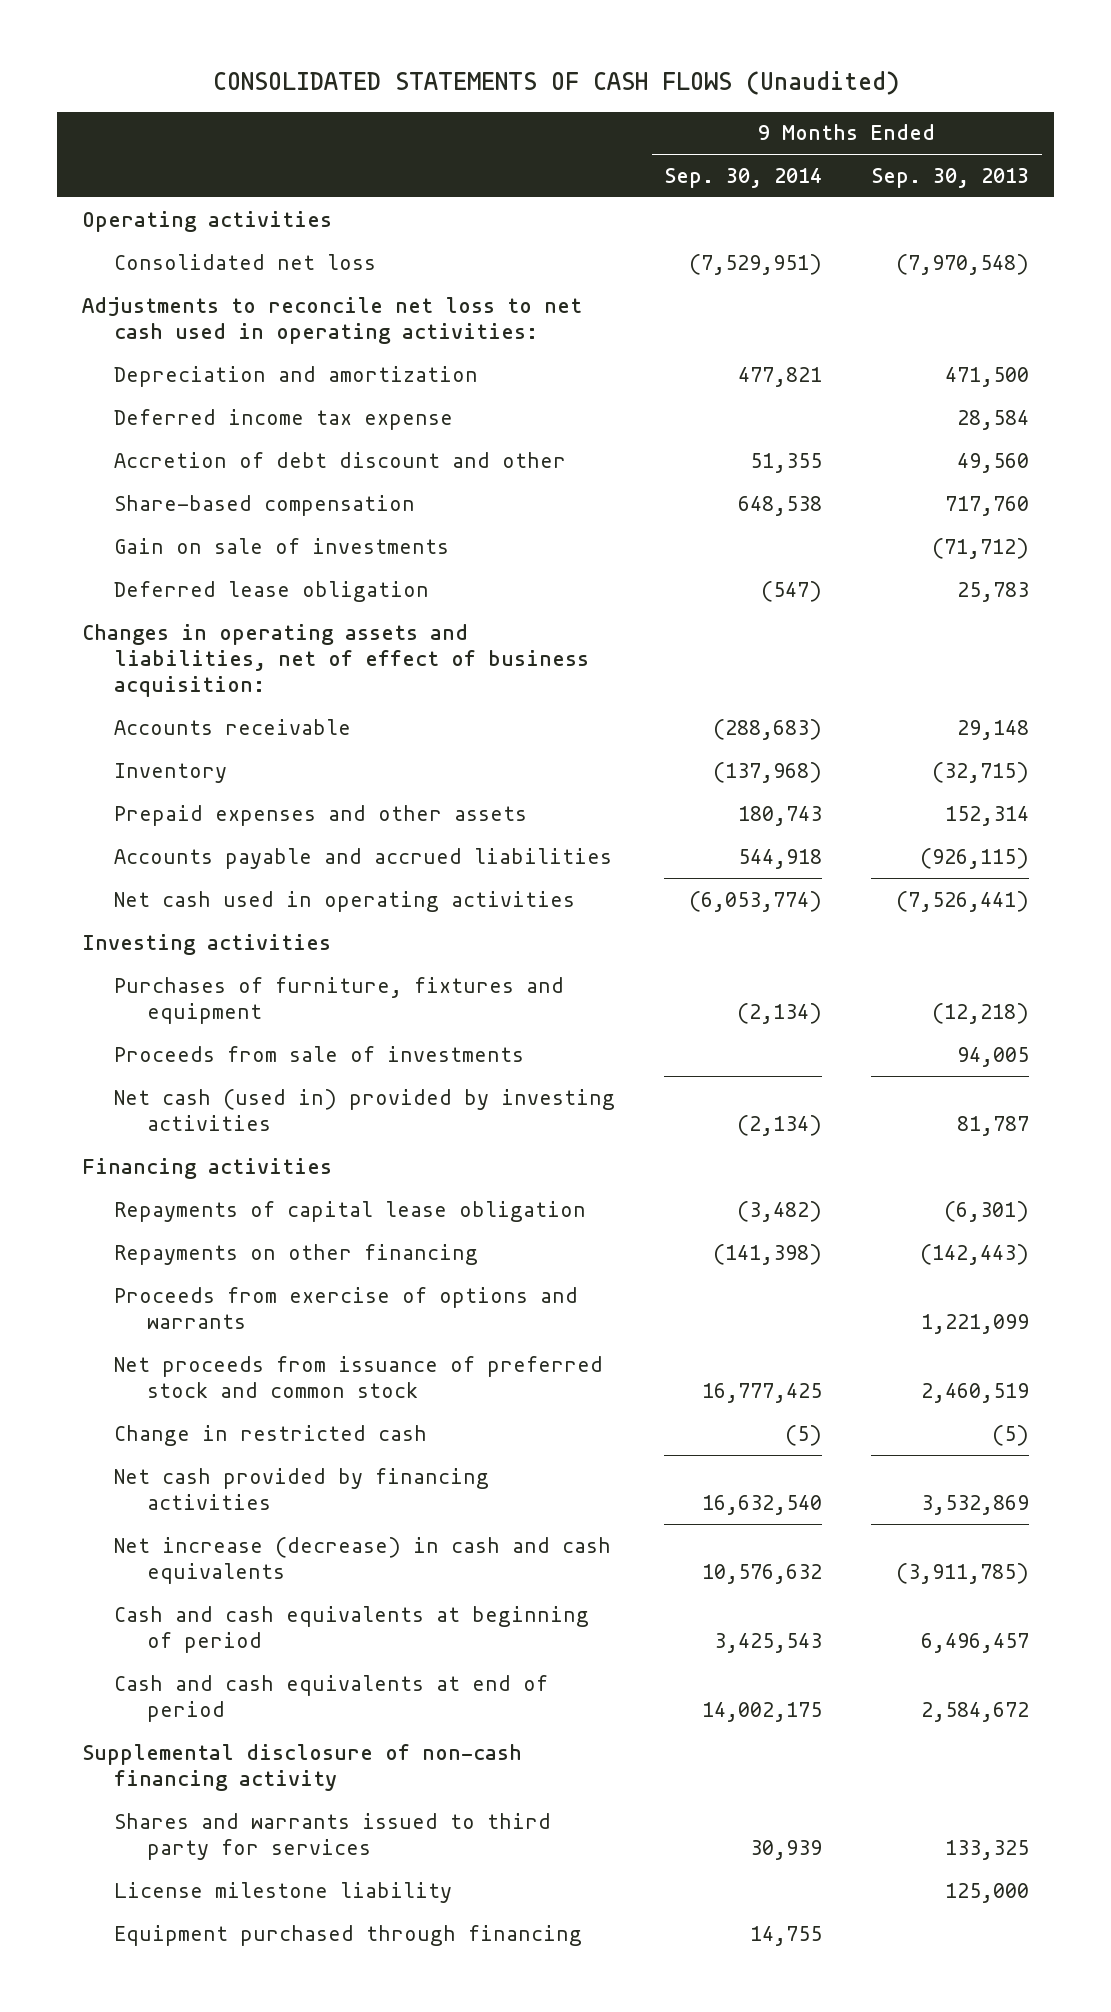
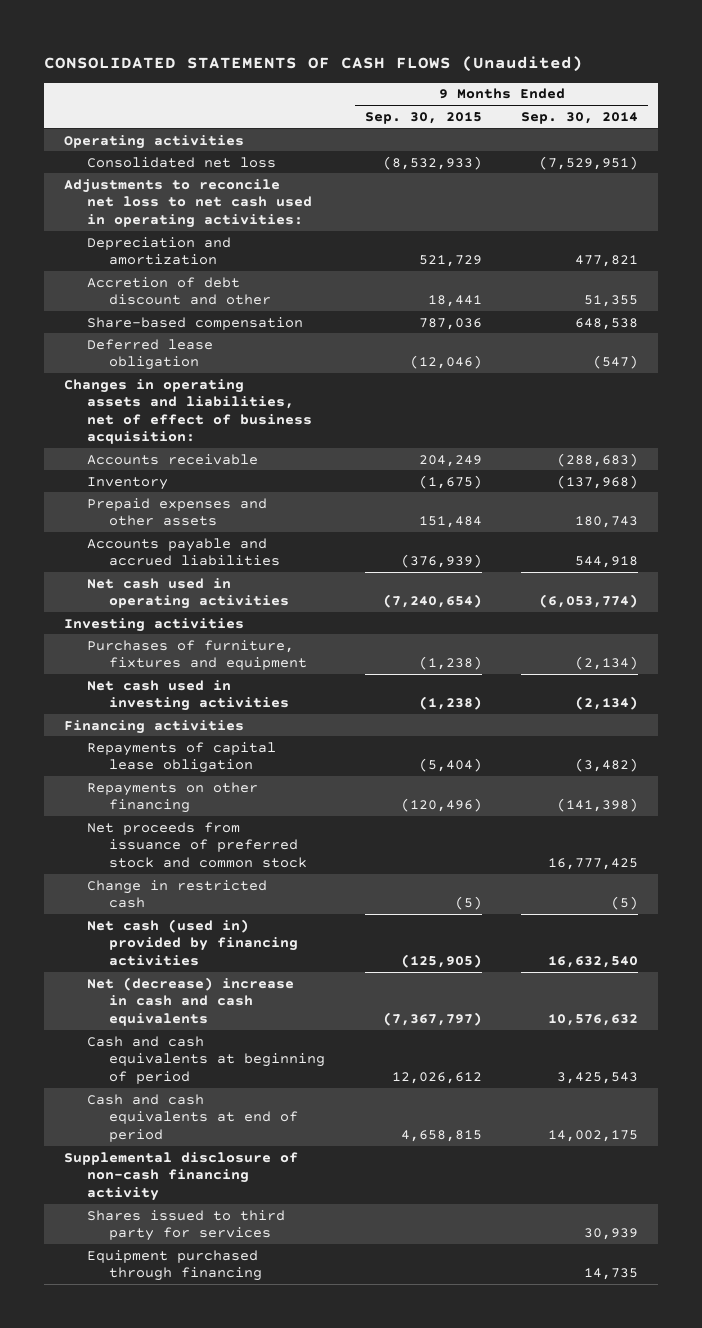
[871,168,1030,189] Sep. 30, 2013 -> none
none -> [364,111,482,124] Sep. 30, 2015
[114,408,454,430] Deferred income tax expense -> none
[114,537,450,554] Gain on sale of investments -> none
[114,1045,525,1062] Proceeds from sale of investments -> none
[114,1088,616,1131] Net cash (used in) provided by investing activities -> [86,679,290,712] Net cash used in investing activities
[114,1286,579,1329] Proceeds from exercise of options and warrants -> none
[114,1467,490,1510] Net cash provided by financing activities -> [86,918,299,966] Net cash (used in) provided by financing activities
[114,1536,612,1584] Net increase (decrease) in cash and cash equivalents -> [86,976,294,1026] Net (decrease) increase in cash and cash equivalents
[114,1881,453,1903] License milestone liability -> none
[114,1812,552,1860] Shares and warrants issued to third party for services -> [86,1209,285,1242] Shares issued to third party for services
[750,1925,823,1946] 14,755 -> [584,1268,639,1281] 14,735

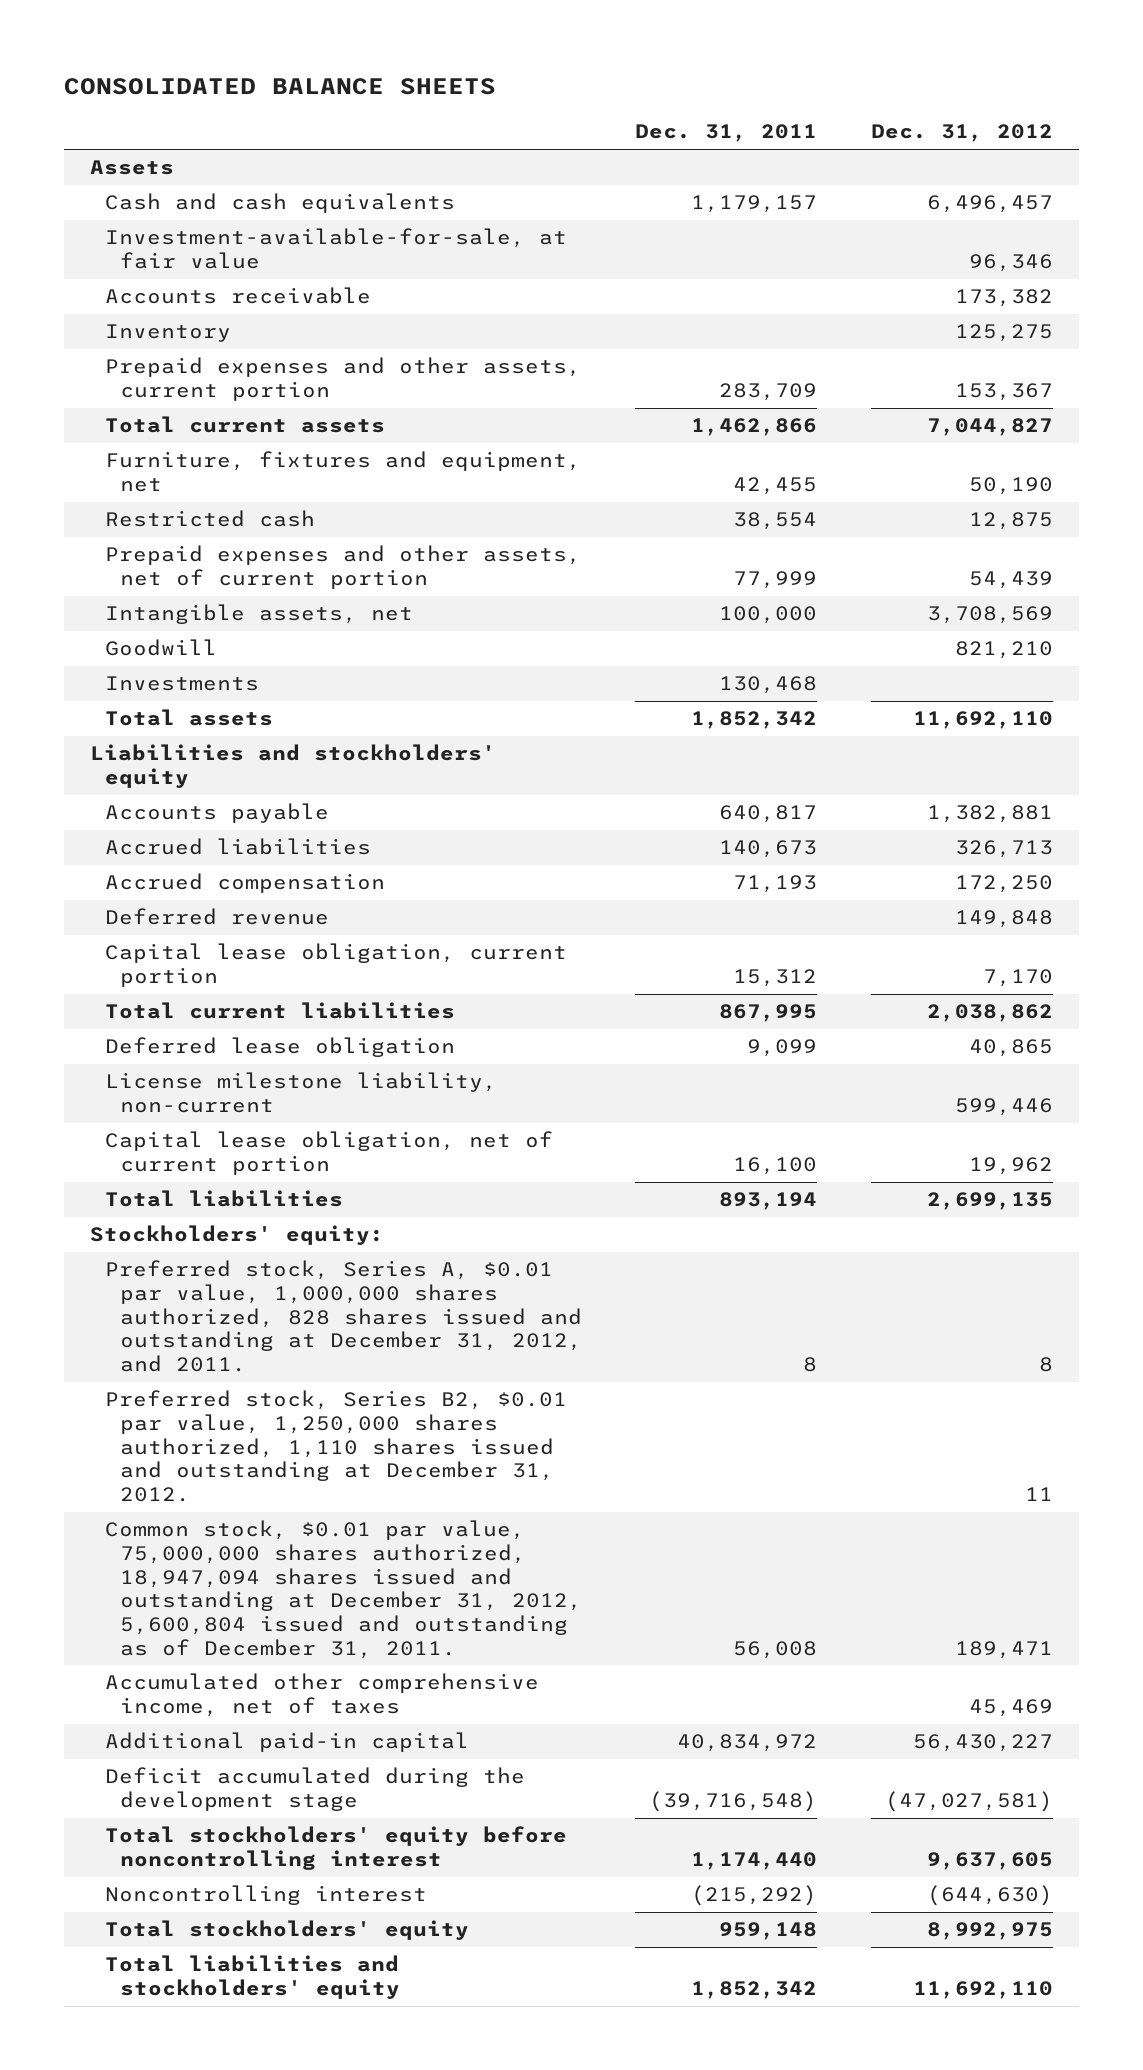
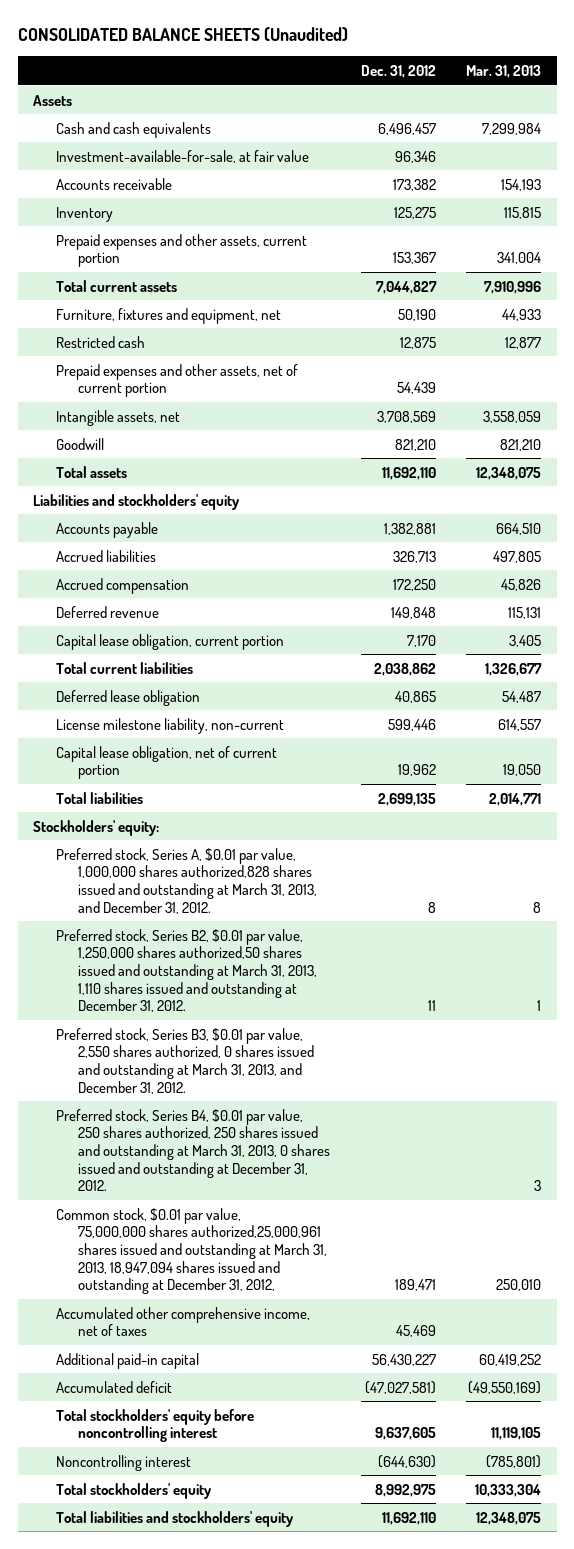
[63,78,496,96] CONSOLIDATED BALANCE SHEETS -> [17,27,348,42] CONSOLIDATED BALANCE SHEETS (Unaudited)
[635,124,818,143] Dec. 31, 2011 -> none
none -> [466,65,542,79] Mar. 31, 2013
[105,676,260,692] Investments -> none
[105,1260,583,1372] Preferred stock, Series A, $0.01 par value, 1,000,000 shares authorized, 828 shares issued and outstanding at December 31, 2012, and 2011. -> [55,847,318,914] Preferred stock, Series A, $0.01 par value, 1,000,000 shares authorized,828 shares issued and outstanding at March 31, 2013, and December 31, 2012.
[105,1390,568,1502] Preferred stock, Series B2, $0.01 par value, 1,250,000 shares authorized, 1,110 shares issued and outstanding at December 31, 2012. -> [55,928,318,1013] Preferred stock, Series B2, $0.01 par value, 1,250,000 shares authorized,50 shares issued and outstanding at March 31, 2013, 1,110 shares issued and outstanding at December 31, 2012.
none -> [55,1027,315,1094] Preferred stock, Series B3, $0.01 par value, 2,550 shares authorized, 0 shares issued and outstanding at March 31, 2013, and December 31, 2012.
none -> [55,1108,331,1192] Preferred stock, Series B4, $0.01 par value, 250 shares authorized, 250 shares issued and outstanding at March 31, 2013, 0 shares issued and outstanding at December 31, 2012.
[105,1520,583,1659] Common stock, $0.01 par value, 75,000,000 shares authorized, 18,947,094 shares issued and outstanding at December 31, 2012, 5,600,804 issued and outstanding as of December 31, 2011. -> [55,1207,328,1295] Common stock, $0.01 par value, 75,000,000 shares authorized,25,000,961 shares issued and outstanding at March 31, 2013, 18,947,094 shares issued and outstanding at December 31, 2012,
[105,1767,526,1812] Deficit accumulated during the development stage -> [55,1380,172,1393] Accumulated deficit

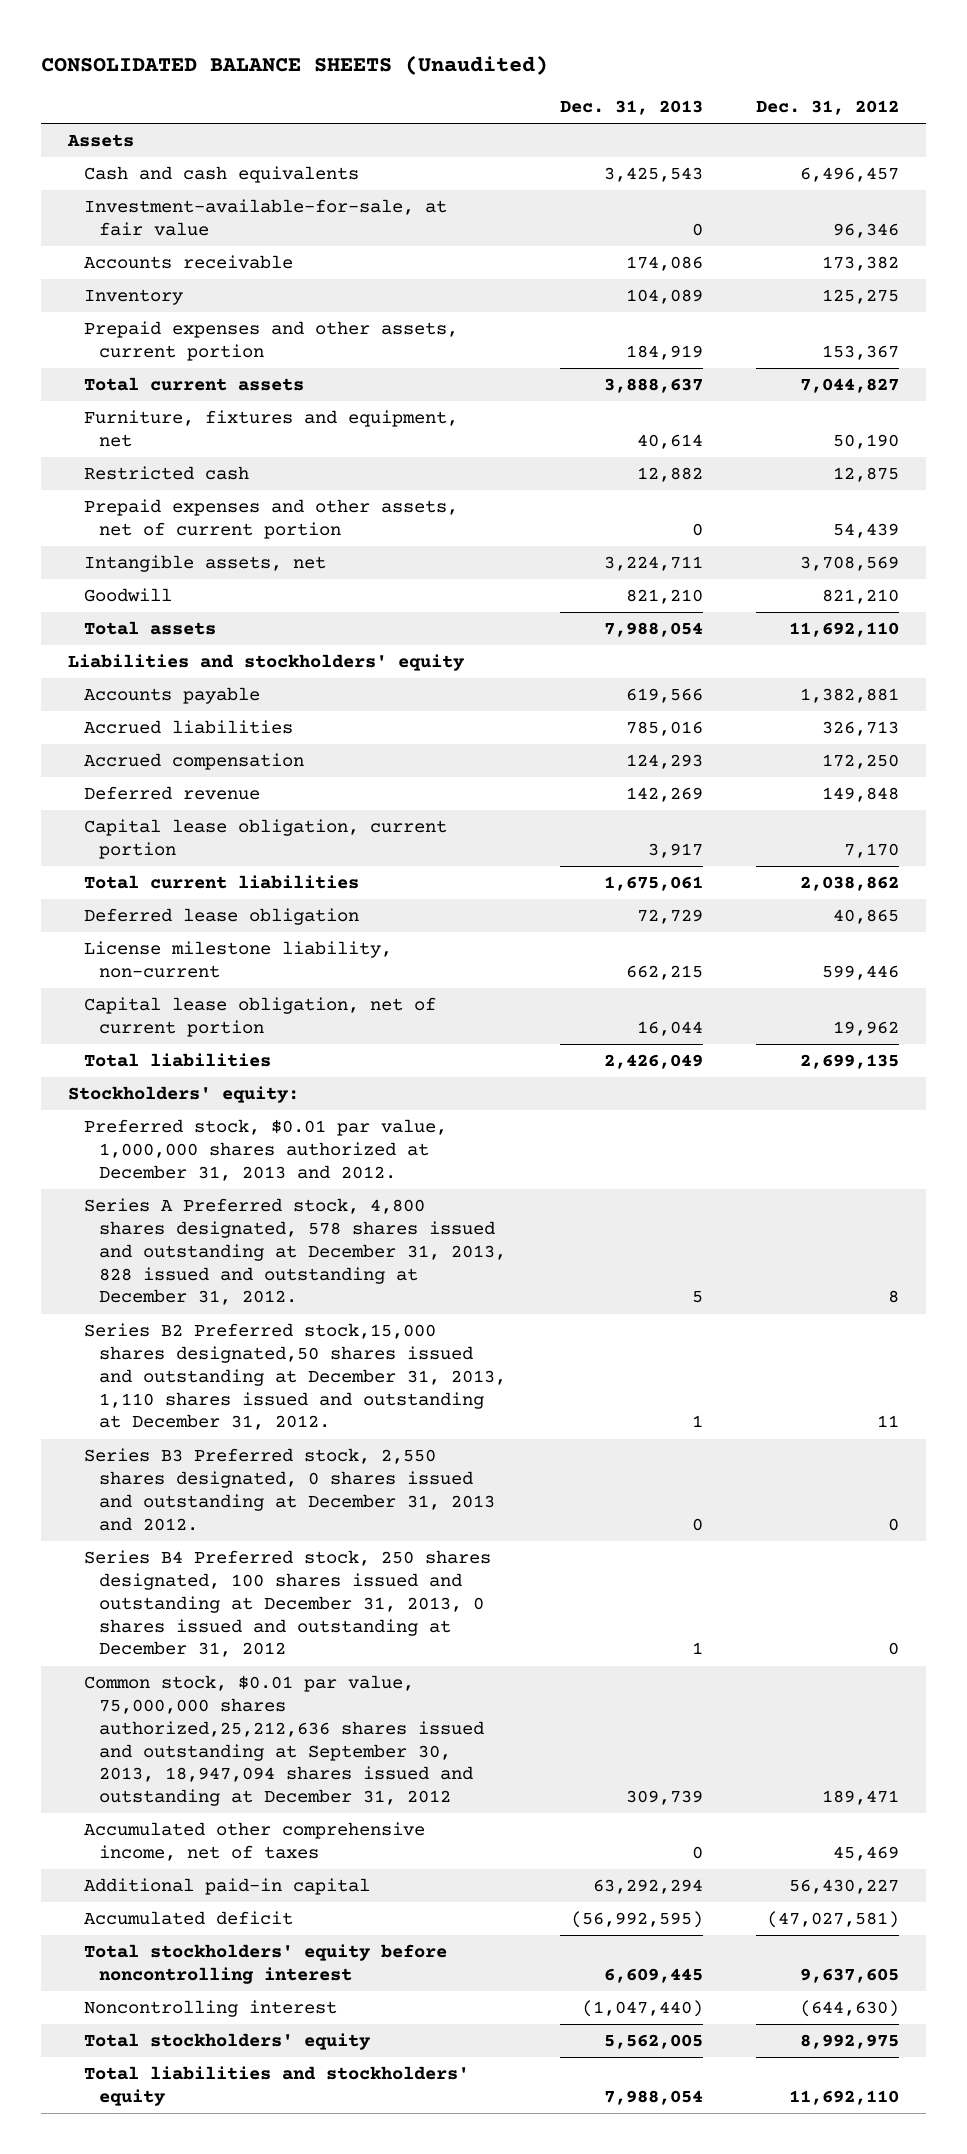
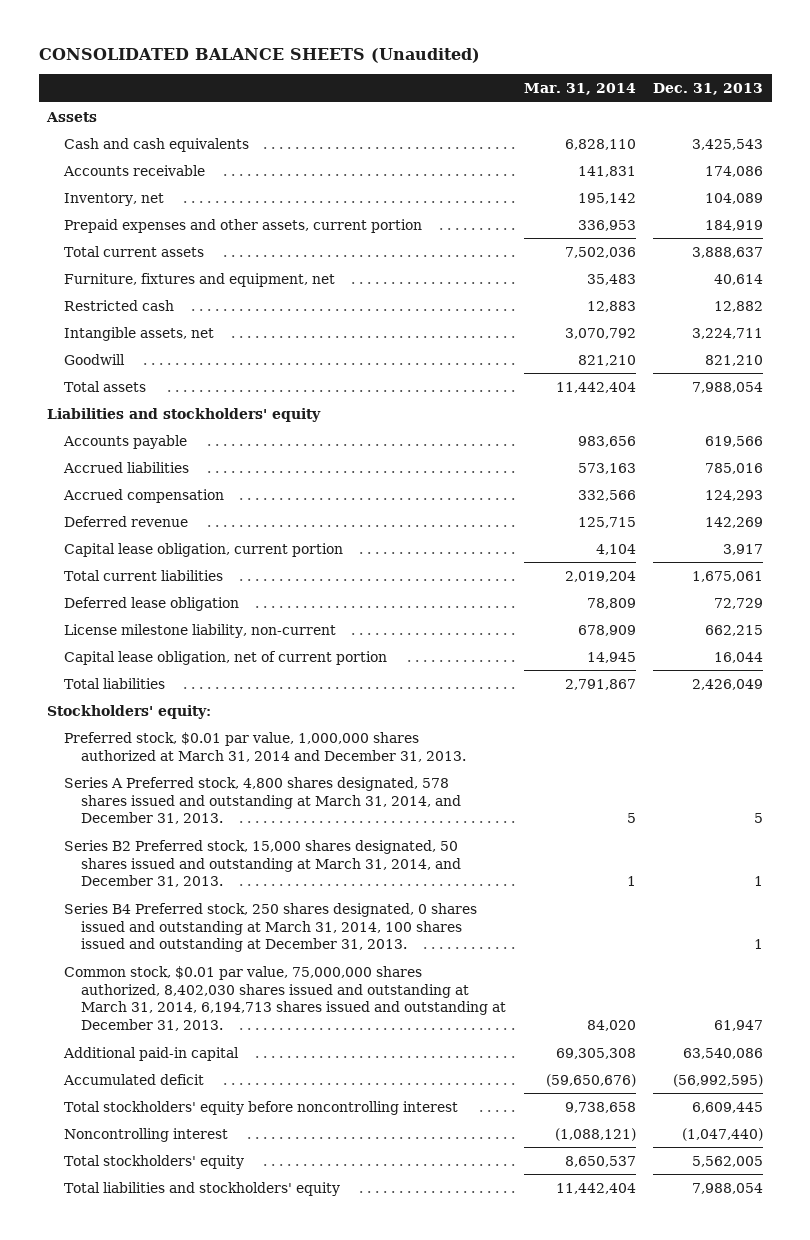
[756,100,900,116] Dec. 31, 2012 -> none
none -> [523,83,636,96] Mar. 31, 2014
[83,199,447,237] Investment-available-for-sale, at fair value -> none
[83,289,183,306] Inventory -> [64,192,165,206] Inventory, net
[83,499,458,540] Prepaid expenses and other assets, net of current portion -> none
[83,1448,496,1531] Series B3 Preferred stock, 2,550 shares designated, 0 shares issued and outstanding at December 31, 2013 and 2012. -> none
[83,1822,425,1862] Accumulated other comprehensive income, net of taxes -> none
[83,1119,447,1181] Preferred stock, $0.01 par value, 1,000,000 shares authorized at December 31, 2013 and 2012. -> [64,731,467,762] Preferred stock, $0.01 par value, 1,000,000 shares authorized at March 31, 2014 and December 31, 2013.
[83,1198,507,1306] Series A Preferred stock, 4,800 shares designated, 578 shares issued and outstanding at December 31, 2013, 828 issued and outstanding at December 31, 2012. -> [64,776,462,825] Series A Preferred stock, 4,800 shares designated, 578 shares issued and outstanding at March 31, 2014, and December 31, 2013.
[83,1323,507,1431] Series B2 Preferred stock,15,000 shares designated,50 shares issued and outstanding at December 31, 2013, 1,110 shares issued and outstanding at December 31, 2012. -> [64,839,462,888] Series B2 Preferred stock, 15,000 shares designated, 50 shares issued and outstanding at March 31, 2014, and December 31, 2013.
[83,1550,491,1658] Series B4 Preferred stock, 250 shares designated, 100 shares issued and outstanding at December 31, 2013, 0 shares issued and outstanding at December 31, 2012 -> [64,902,478,953] Series B4 Preferred stock, 250 shares designated, 0 shares issued and outstanding at March 31, 2014, 100 shares issued and outstanding at December 31, 2013.
[83,1675,485,1807] Common stock, $0.01 par value, 75,000,000 shares authorized,25,212,636 shares issued and outstanding at September 30, 2013, 18,947,094 shares issued and outstanding at December 31, 2012 -> [64,965,507,1031] Common stock, $0.01 par value, 75,000,000 shares authorized, 8,402,030 shares issued and outstanding at March 31, 2014, 6,194,713 shares issued and outstanding at December 31, 2013.
[625,1790,703,1806] 309,739 -> [713,1019,763,1031] 61,947
[592,1879,703,1895] 63,292,294 -> [682,1047,763,1059] 63,540,086

